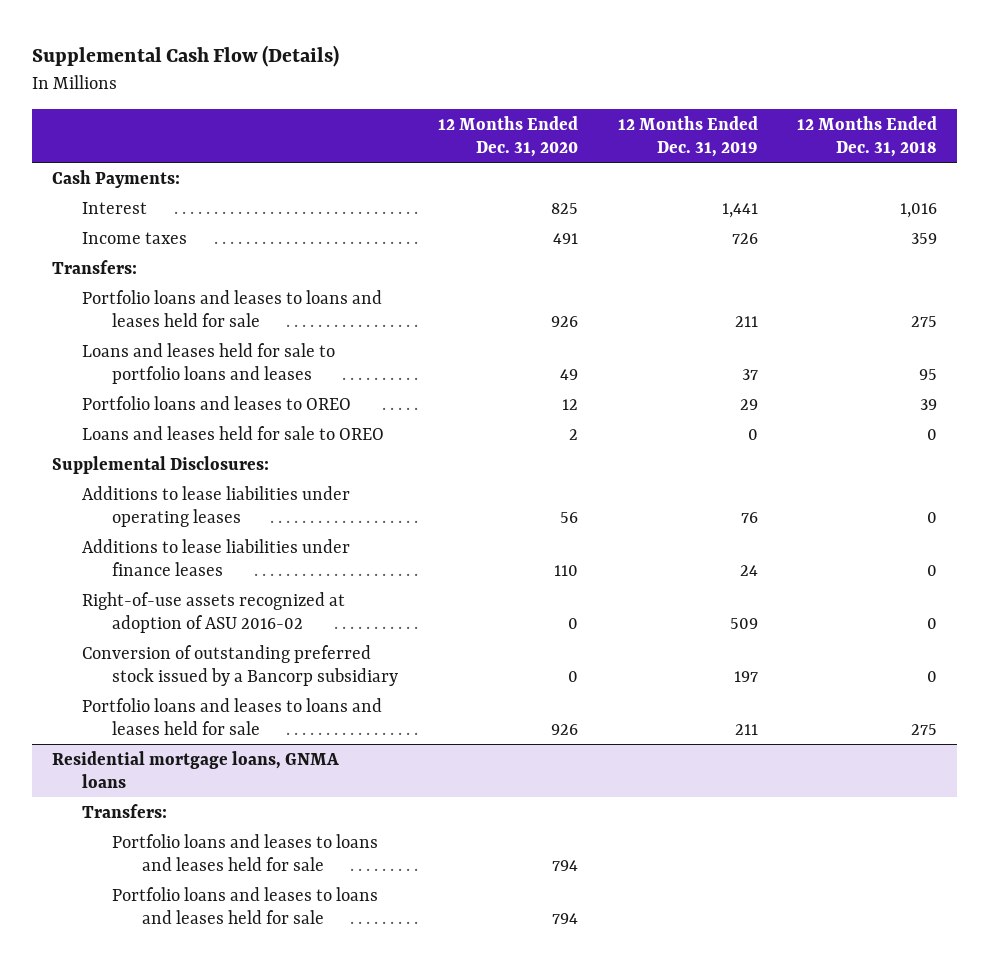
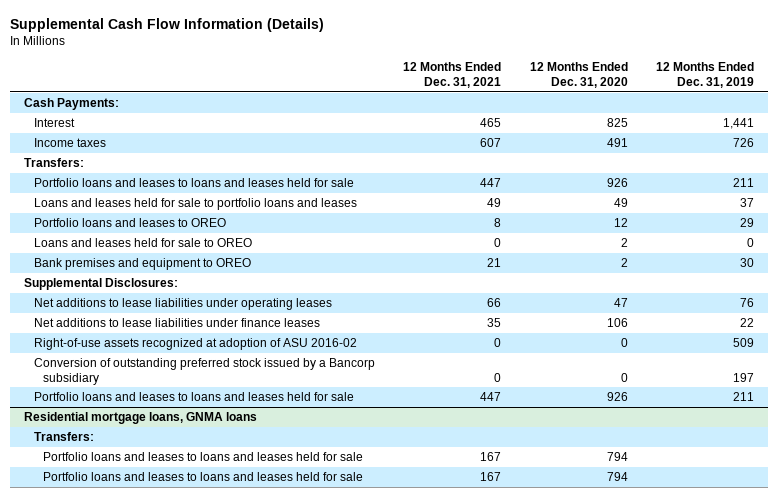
[31,45,339,68] Supplemental Cash Flow (Details) -> [10,17,325,32] Supplemental Cash Flow Information (Details)
[797,115,938,157] 12 Months Ended Dec. 31, 2018 -> none
none -> [403,62,502,89] 12 Months Ended Dec. 31, 2021
none -> [33,258,251,271] Bank premises and equipment to OREO
[81,485,350,527] Additions to lease liabilities under operating leases -> [33,298,332,311] Net additions to lease liabilities under operating leases
[559,511,578,523] 56 -> [613,298,628,308] 47
[81,538,350,576] Additions to lease liabilities under finance leases -> [33,318,320,328] Net additions to lease liabilities under finance leases
[553,564,578,576] 110 -> [606,318,628,328] 106
[739,564,758,576] 24 -> [740,318,755,328] 22

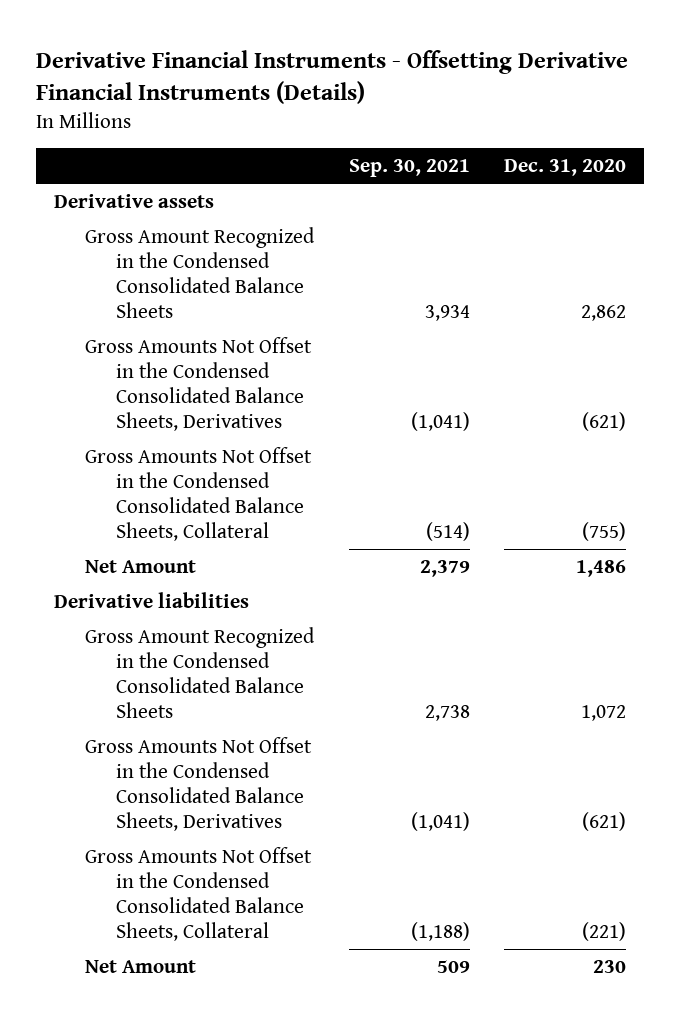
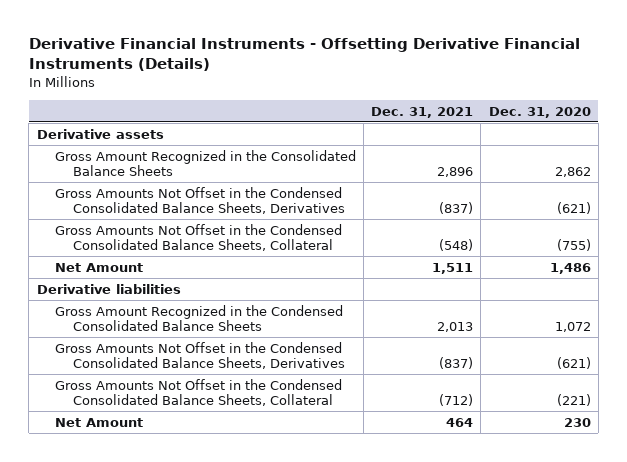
[348,159,470,178] Sep. 30, 2021 -> none
none -> [371,106,474,118] Dec. 31, 2021
[84,226,315,318] Gross Amount Recognized in the Condensed Consolidated Balance Sheets -> [54,149,356,176] Gross Amount Recognized in the Consolidated Balance Sheets

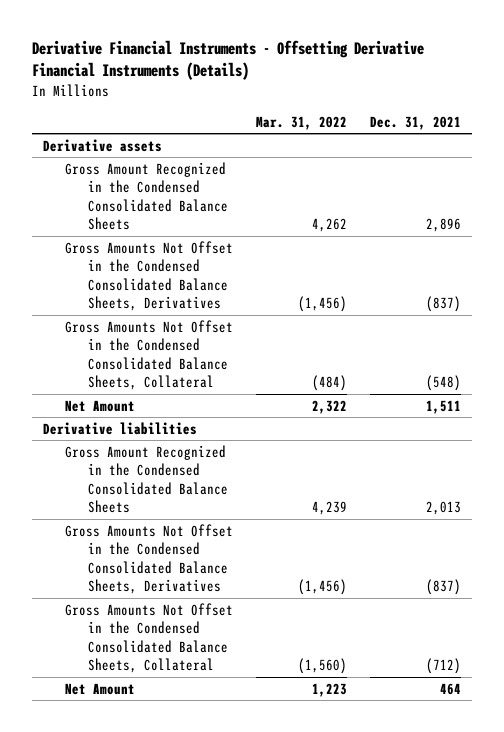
[488,106,591,118] Dec. 31, 2020 -> none
none -> [256,115,348,130] Mar. 31, 2022
[54,149,356,176] Gross Amount Recognized in the Consolidated Balance Sheets -> [65,161,228,231] Gross Amount Recognized in the Condensed Consolidated Balance Sheets

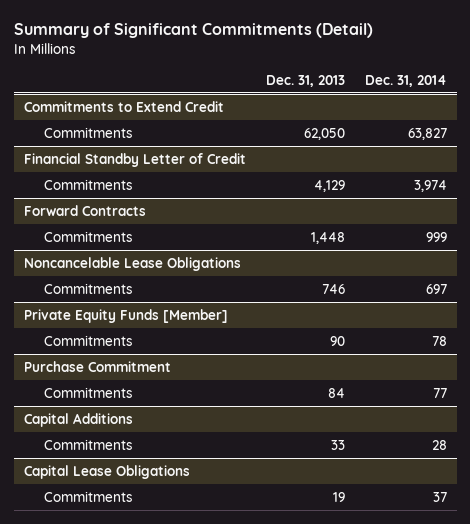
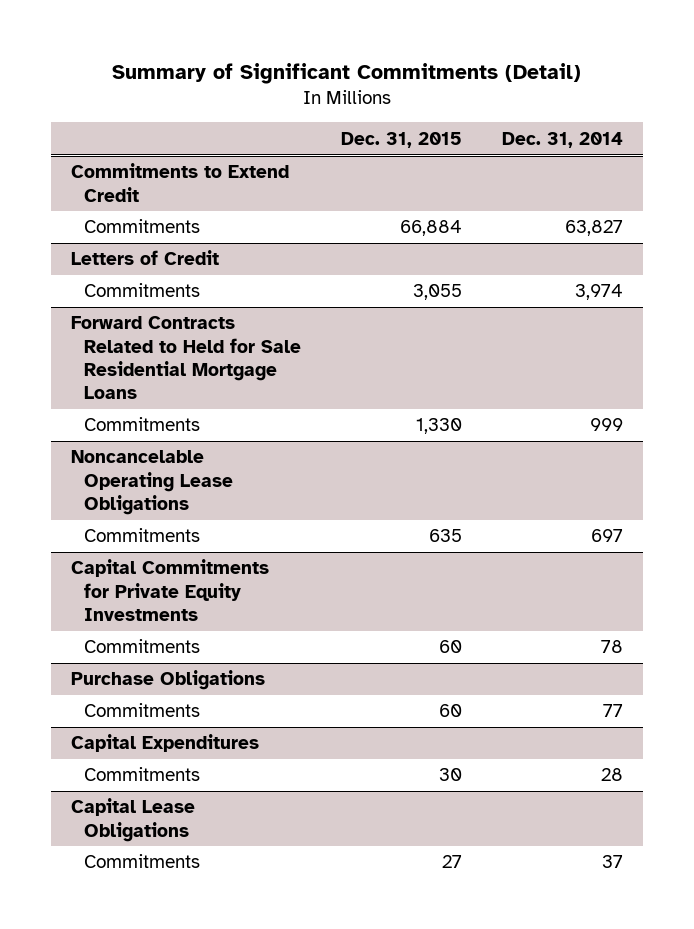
[265,75,345,88] Dec. 31, 2013 -> none
none -> [341,131,463,148] Dec. 31, 2015
[23,152,246,167] Financial Standby Letter of Credit -> [71,250,220,266] Letters of Credit
[23,204,146,216] Forward Contracts -> [71,316,302,400] Forward Contracts Related to Held for Sale Residential Mortgage Loans
[23,256,241,271] Noncancelable Lease Obligations -> [71,450,234,515] Noncancelable Operating Lease Obligations
[23,308,228,323] Private Equity Funds [Member] -> [71,559,270,621] Capital Commitments for Private Equity Investments
[23,360,171,372] Purchase Commitment -> [71,670,266,691] Purchase Obligations
[23,412,133,427] Capital Additions -> [71,734,260,753] Capital Expenditures

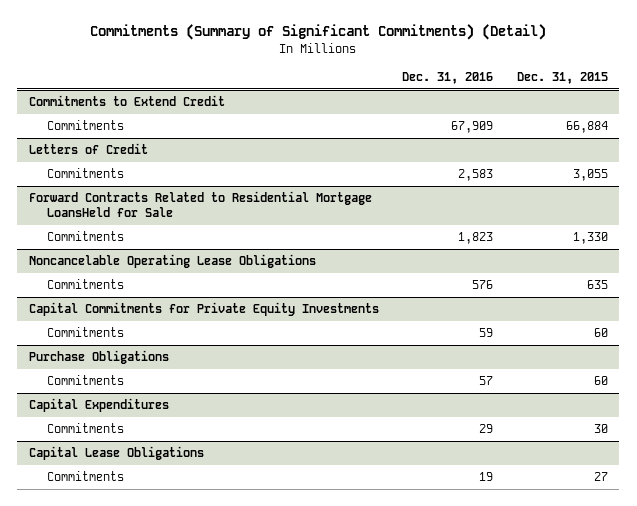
[112,63,582,85] Summary of Significant Commitments (Detail) -> [90,24,547,41] Commitments (Summary of Significant Commitments) (Detail)
[502,131,624,148] Dec. 31, 2014 -> none
none -> [402,72,494,85] Dec. 31, 2016
[71,316,302,400] Forward Contracts Related to Held for Sale Residential Mortgage Loans -> [29,191,373,218] Forward Contracts Related to Residential Mortgage LoansHeld for Sale

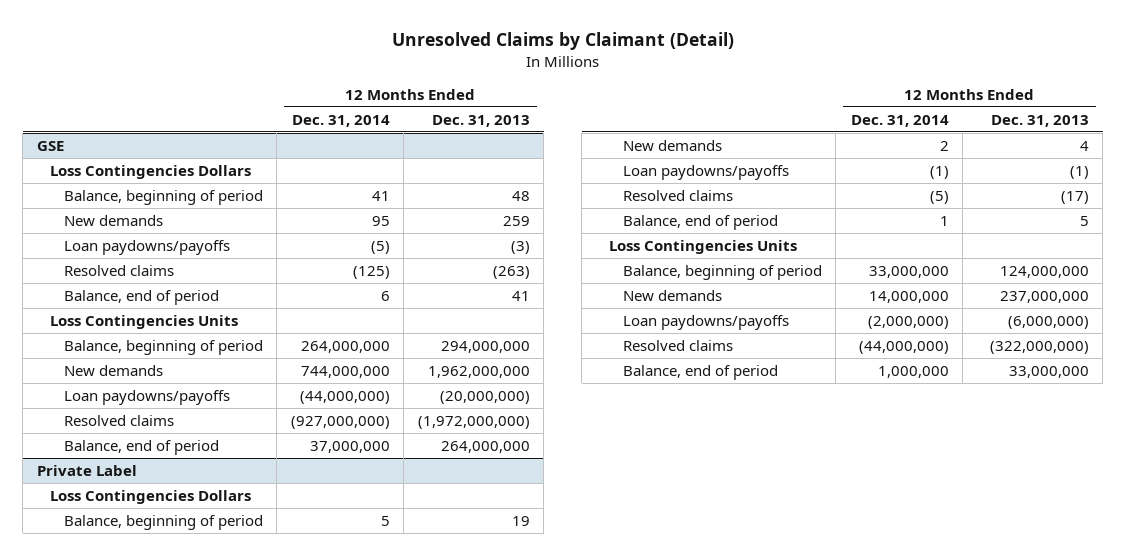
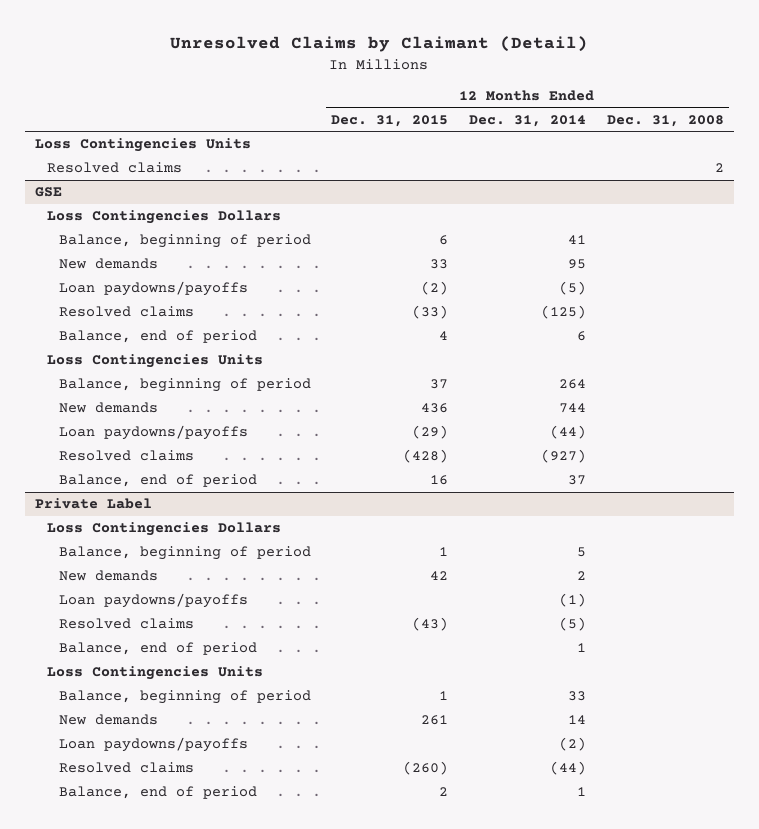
[431,114,530,127] Dec. 31, 2013 -> none
none -> [331,114,449,127] Dec. 31, 2015
none -> [606,114,724,127] Dec. 31, 2008
none -> [35,138,252,153] Loss Contingencies Units
none -> [46,162,182,174] Resolved claims
[300,340,390,353] 264,000,000 -> [558,379,586,390] 264
[300,365,390,378] 744,000,000 -> [558,403,586,414] 744
[299,390,390,404] (44,000,000) -> [549,425,586,440] (44)
[290,415,390,429] (927,000,000) -> [540,449,586,464] (927)
[309,440,390,453] 37,000,000 -> [567,475,586,486] 37
[868,265,949,278] 33,000,000 -> [567,691,586,702] 33
[868,290,949,303] 14,000,000 -> [567,715,586,725] 14
[867,315,949,329] (2,000,000) -> [558,737,586,752] (2)
[858,340,949,354] (44,000,000) -> [549,761,586,776] (44)
[877,365,949,378] 1,000,000 -> [576,787,586,797] 1

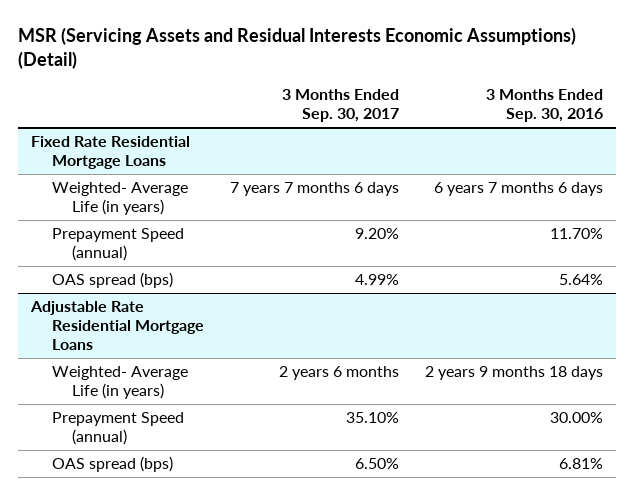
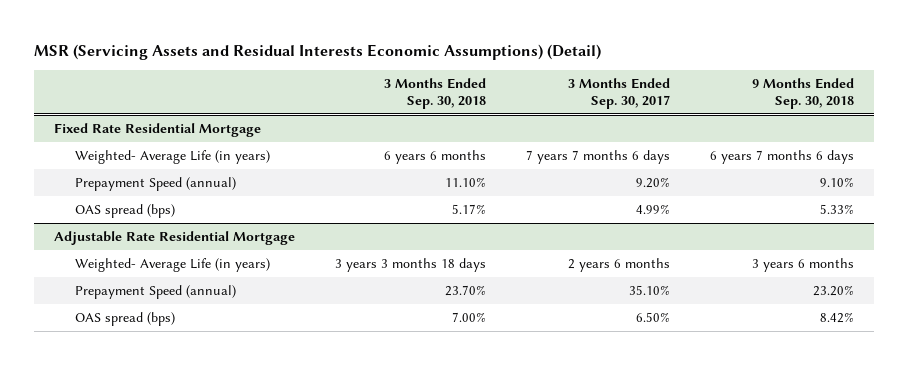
[486,89,604,123] 3 Months Ended Sep. 30, 2016 -> none
none -> [383,77,486,110] 3 Months Ended Sep. 30, 2018
none -> [751,77,854,110] 9 Months Ended Sep. 30, 2018
[31,136,191,170] Fixed Rate Residential Mortgage Loans -> [54,122,262,137] Fixed Rate Residential Mortgage
[30,301,204,351] Adjustable Rate Residential Mortgage Loans -> [54,230,296,245] Adjustable Rate Residential Mortgage

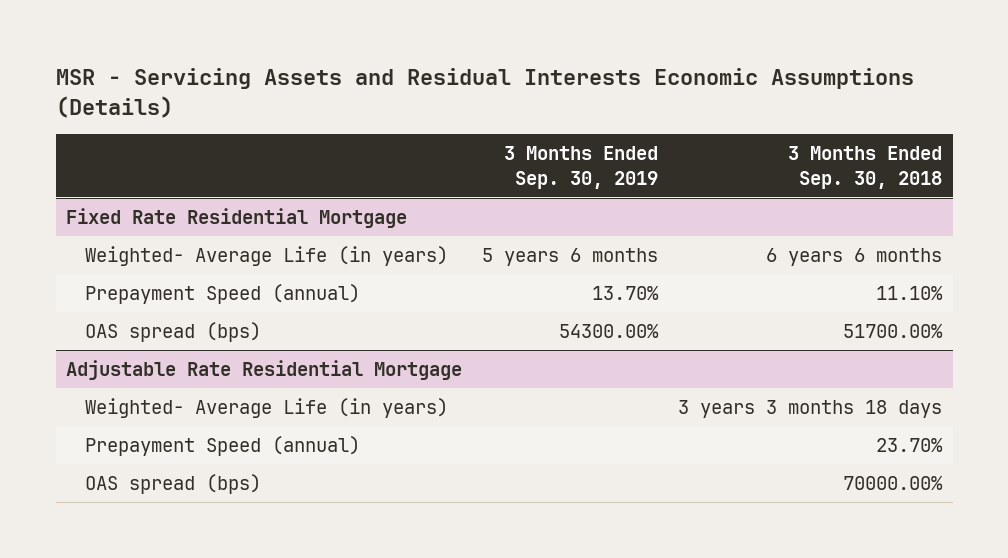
[34,43,602,60] MSR (Servicing Assets and Residual Interests Economic Assumptions) (Detail) -> [55,68,914,118] MSR - Servicing Assets and Residual Interests Economic Assumptions (Details)
[567,77,670,110] 3 Months Ended Sep. 30, 2017 -> none
[751,77,854,110] 9 Months Ended Sep. 30, 2018 -> none
none -> [504,146,659,189] 3 Months Ended Sep. 30, 2019
[451,203,486,214] 5.17% -> [843,323,944,338] 51700.00%
[451,311,486,322] 7.00% -> [843,475,944,490] 70000.00%

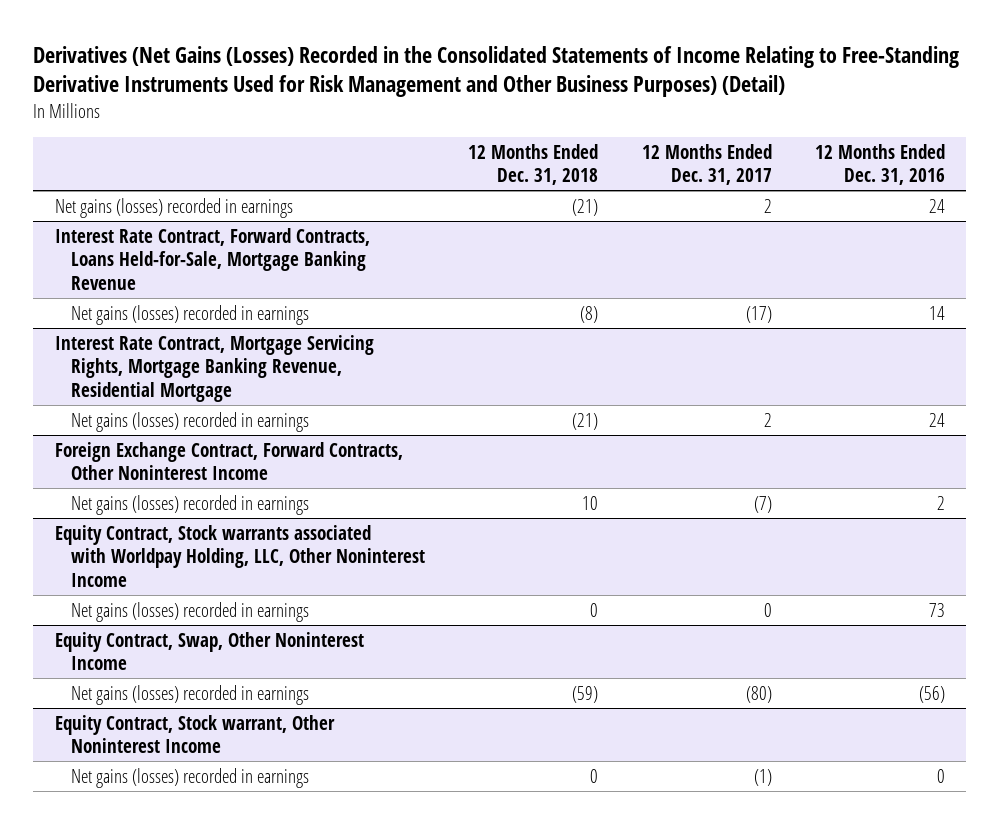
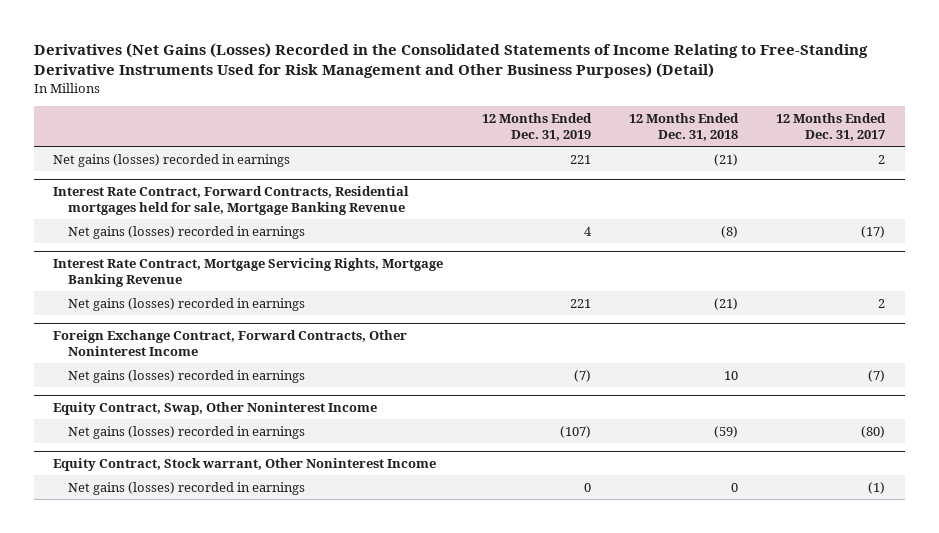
[814,143,945,186] 12 Months Ended Dec. 31, 2016 -> none
none -> [481,112,592,142] 12 Months Ended Dec. 31, 2019
[54,227,370,290] Interest Rate Contract, Forward Contracts, Loans Held-for-Sale, Mortgage Banking Revenue -> [53,185,410,216] Interest Rate Contract, Forward Contracts, Residential mortgages held for sale, Mortgage Banking Revenue
[54,334,374,402] Interest Rate Contract, Mortgage Servicing Rights, Mortgage Banking Revenue, Residential Mortgage -> [53,257,444,288] Interest Rate Contract, Mortgage Servicing Rights, Mortgage Banking Revenue
[54,524,425,587] Equity Contract, Stock warrants associated with Worldpay Holding, LLC, Other Noninterest Income -> none
[70,601,309,622] Net gains (losses) recorded in earnings -> none

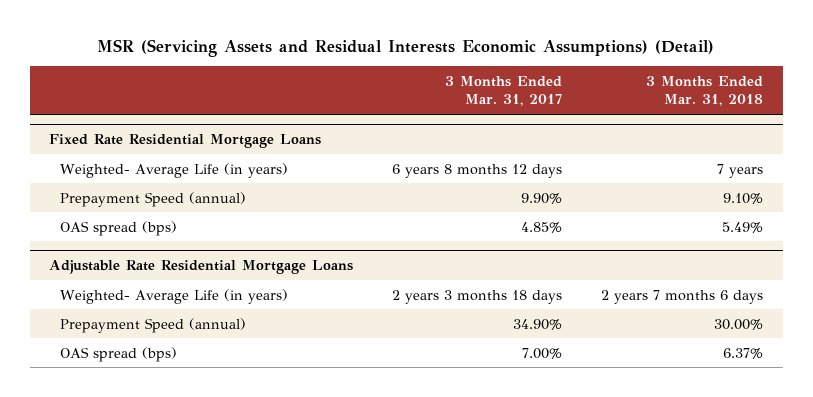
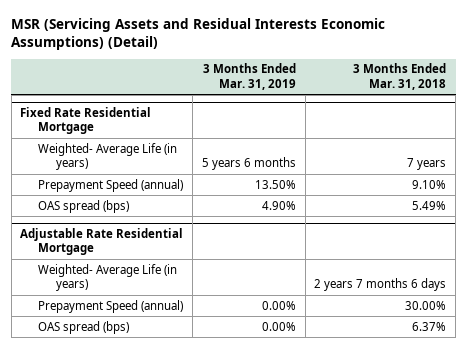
[445,76,563,107] 3 Months Ended Mar. 31, 2017 -> none
none -> [202,63,296,90] 3 Months Ended Mar. 31, 2019
[49,133,322,148] Fixed Rate Residential Mortgage Loans -> [20,106,152,135] Fixed Rate Residential Mortgage
[49,259,354,274] Adjustable Rate Residential Mortgage Loans -> [20,227,184,256] Adjustable Rate Residential Mortgage

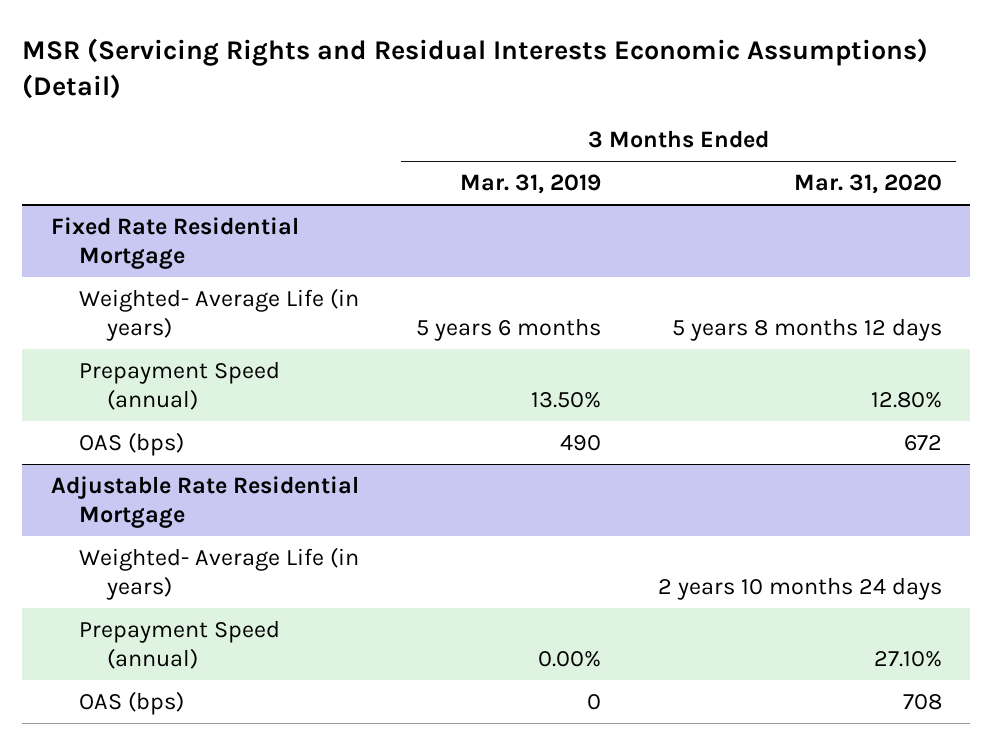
[11,18,386,51] MSR (Servicing Assets and Residual Interests Economic Assumptions) (Detail) -> [22,37,929,100] MSR (Servicing Rights and Residual Interests Economic Assumptions) (Detail)
[353,63,447,90] 3 Months Ended Mar. 31, 2018 -> none
none -> [793,174,942,195] Mar. 31, 2020
[38,199,130,213] OAS spread (bps) -> [78,431,184,456] OAS (bps)
[261,200,296,210] 4.90% -> [559,434,601,451] 490
[38,320,130,334] OAS spread (bps) -> [78,690,184,715] OAS (bps)
[261,321,296,331] 0.00% -> [586,693,601,710] 0

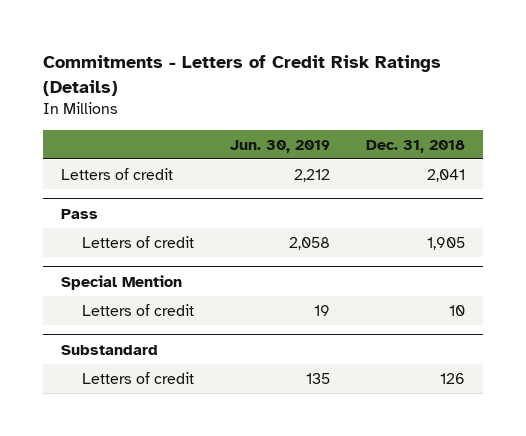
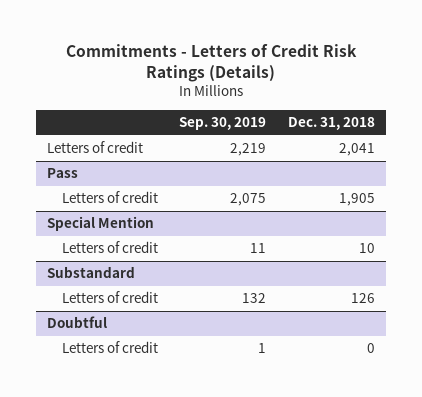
[230,139,331,153] Jun. 30, 2019 -> none
none -> [179,117,267,131] Sep. 30, 2019
none -> [47,316,108,329] Doubtful
none -> [61,341,158,354] Letters of credit

